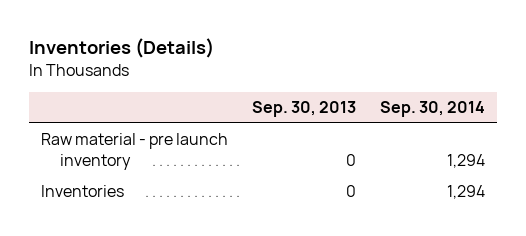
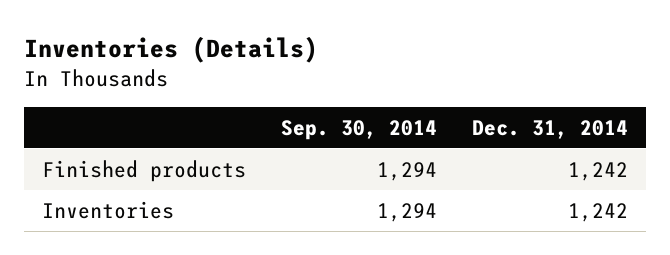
[251,101,356,118] Sep. 30, 2013 -> none
none -> [472,119,629,139] Dec. 31, 2014
[40,133,228,170] Raw material - pre launch inventory -> [42,159,247,182] Finished products

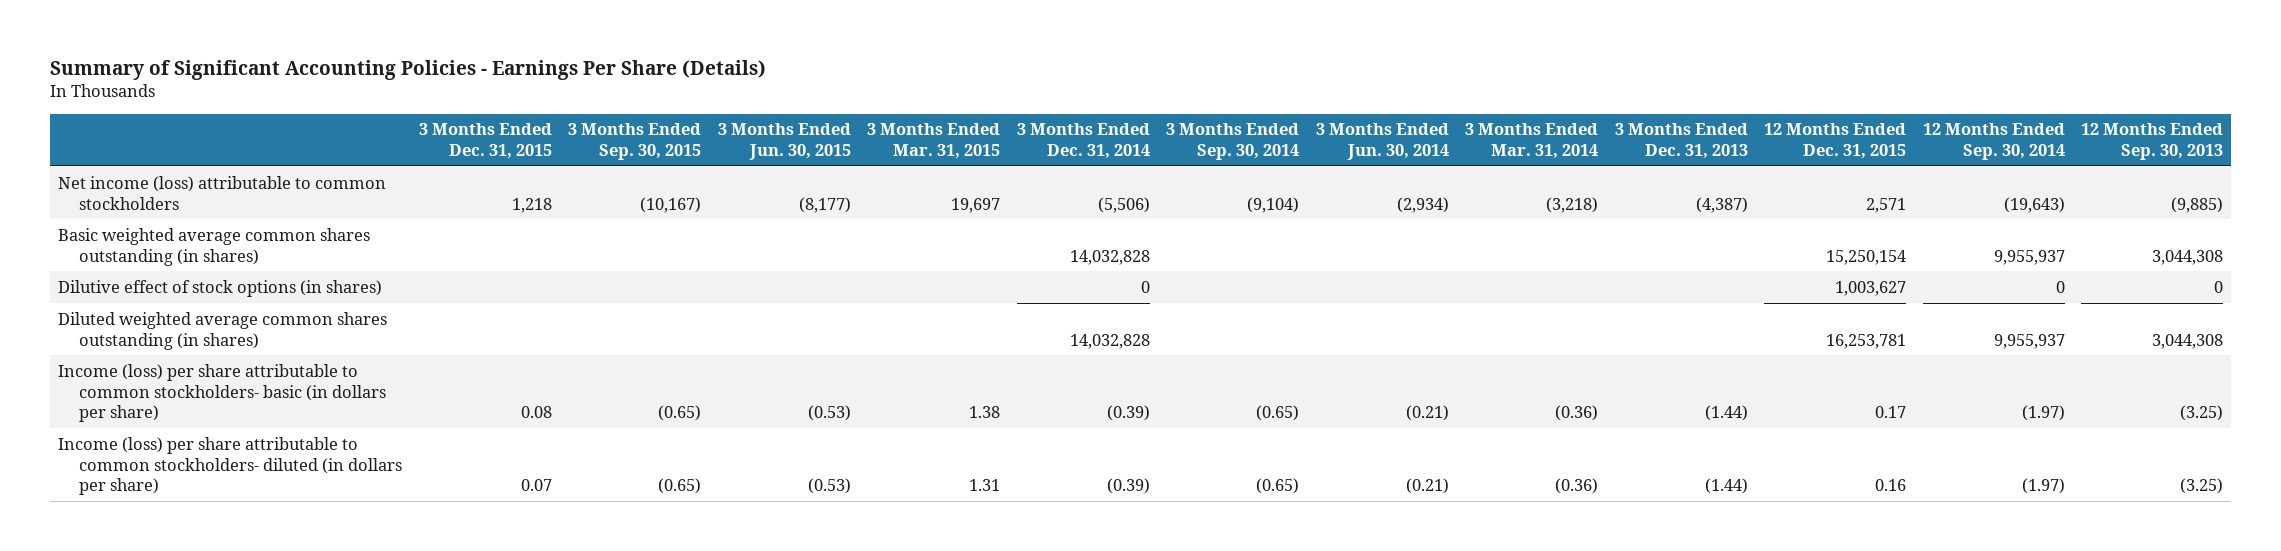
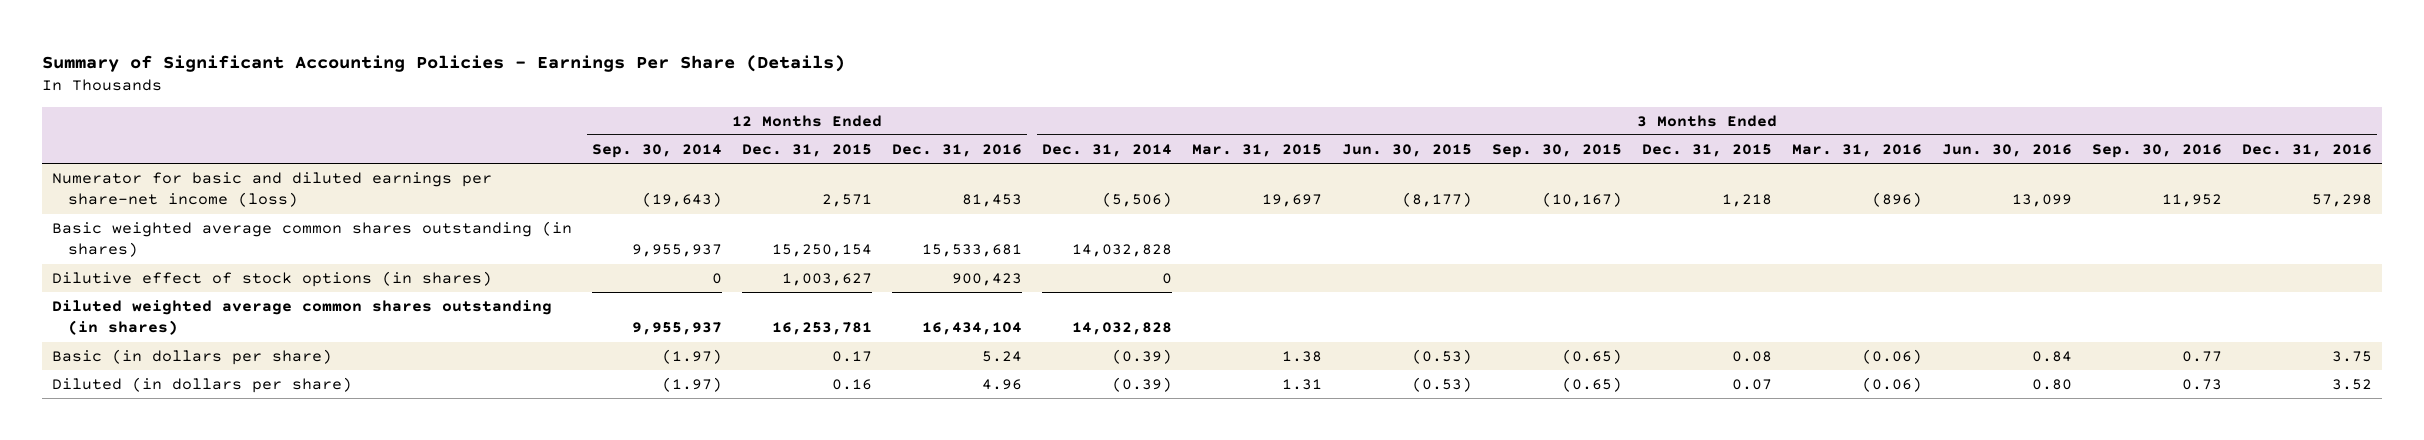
[1166,123,1300,161] 3 Months Ended Sep. 30, 2014 -> none
[1315,123,1449,161] 3 Months Ended Jun. 30, 2014 -> none
[1465,123,1599,160] 3 Months Ended Mar. 31, 2014 -> none
[1614,123,1748,160] 3 Months Ended Dec. 31, 2013 -> none
[2081,123,2224,161] 12 Months Ended Sep. 30, 2013 -> none
none -> [891,143,1022,157] Dec. 31, 2016
none -> [1791,143,1922,157] Mar. 31, 2016
none -> [1941,143,2072,157] Jun. 30, 2016
none -> [2091,143,2222,158] Sep. 30, 2016
none -> [2241,143,2372,157] Dec. 31, 2016
[58,175,387,210] Net income (loss) attributable to common stockholders -> [51,172,492,208] Numerator for basic and diluted earnings per share-net income (loss)
[58,363,387,423] Income (loss) per share attributable to common stockholders- basic (in dollars per share) -> [51,349,332,366] Basic (in dollars per share)
[58,436,403,496] Income (loss) per share attributable to common stockholders- diluted (in dollars per share) -> [51,377,352,394] Diluted (in dollars per share)

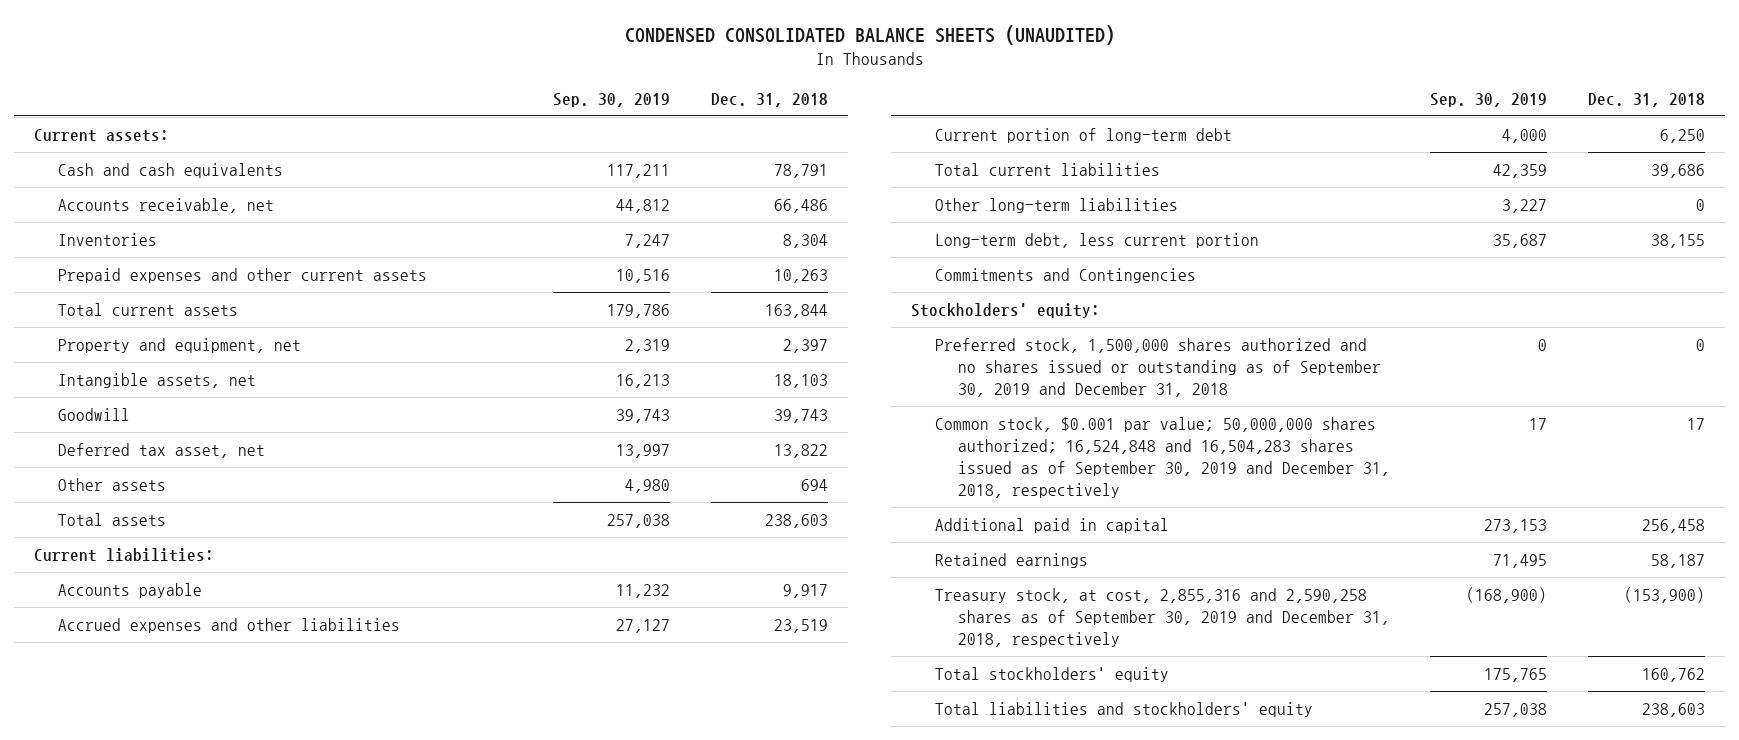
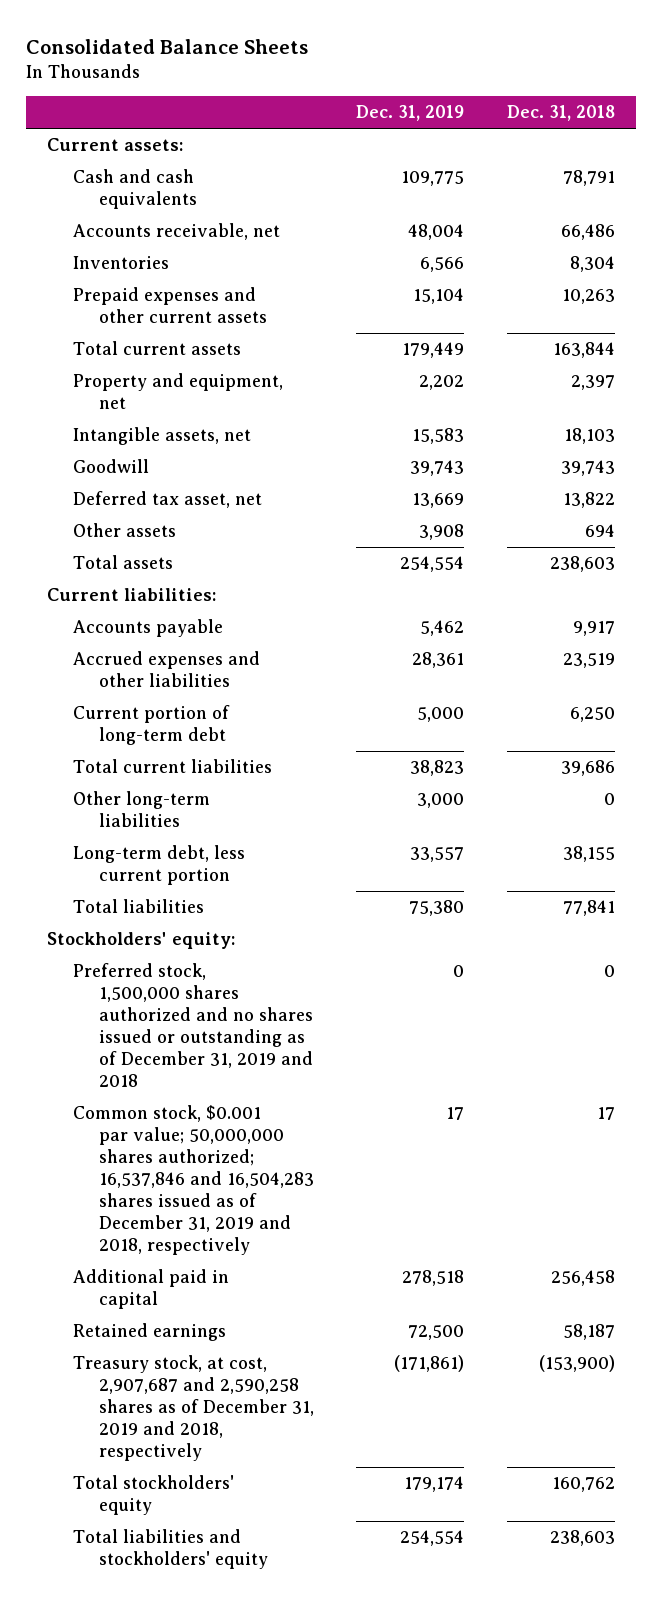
[624,24,1115,45] CONDENSED CONSOLIDATED BALANCE SHEETS (UNAUDITED) -> [25,38,308,54] Consolidated Balance Sheets
[553,92,671,107] Sep. 30, 2019 -> none
none -> [356,105,465,122] Dec. 31, 2019
[934,268,1196,284] Commitments and Contingencies -> none
none -> [72,899,204,914] Total liabilities
[934,338,1381,398] Preferred stock, 1,500,000 shares authorized and no shares issued or outstanding as of September 30, 2019 and December 31, 2018 -> [72,963,314,1087] Preferred stock, 1,500,000 shares authorized and no shares issued or outstanding as of December 31, 2019 and 2018
[934,417,1390,499] Common stock, $0.001 par value; 50,000,000 shares authorized; 16,524,848 and 16,504,283 shares issued as of September 30, 2019 and December 31, 2018, respectively -> [72,1105,315,1255] Common stock, $0.001 par value; 50,000,000 shares authorized; 16,537,846 and 16,504,283 shares issued as of December 31, 2019 and 2018, respectively
[934,588,1390,648] Treasury stock, at cost, 2,855,316 and 2,590,258 shares as of September 30, 2019 and December 31, 2018, respectively -> [72,1355,315,1462] Treasury stock, at cost, 2,907,687 and 2,590,258 shares as of December 31, 2019 and 2018, respectively

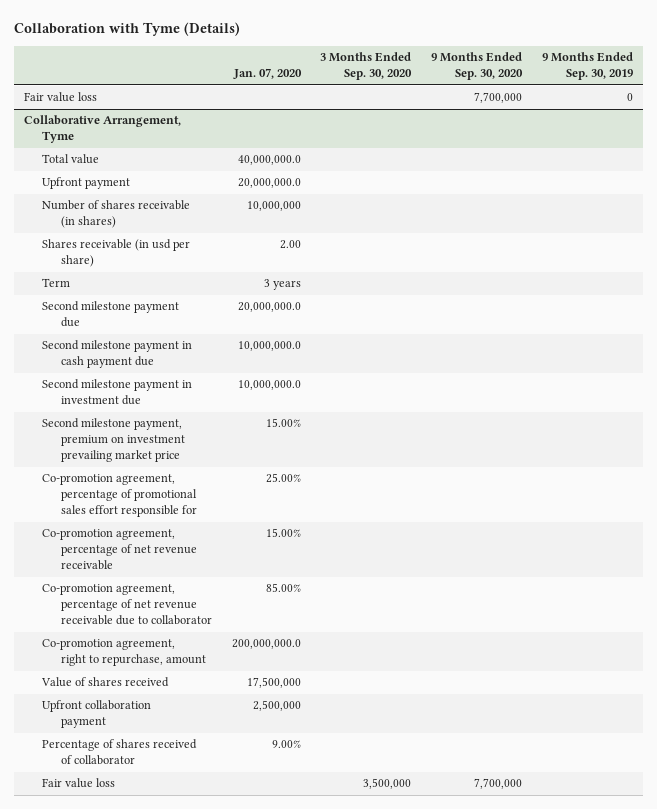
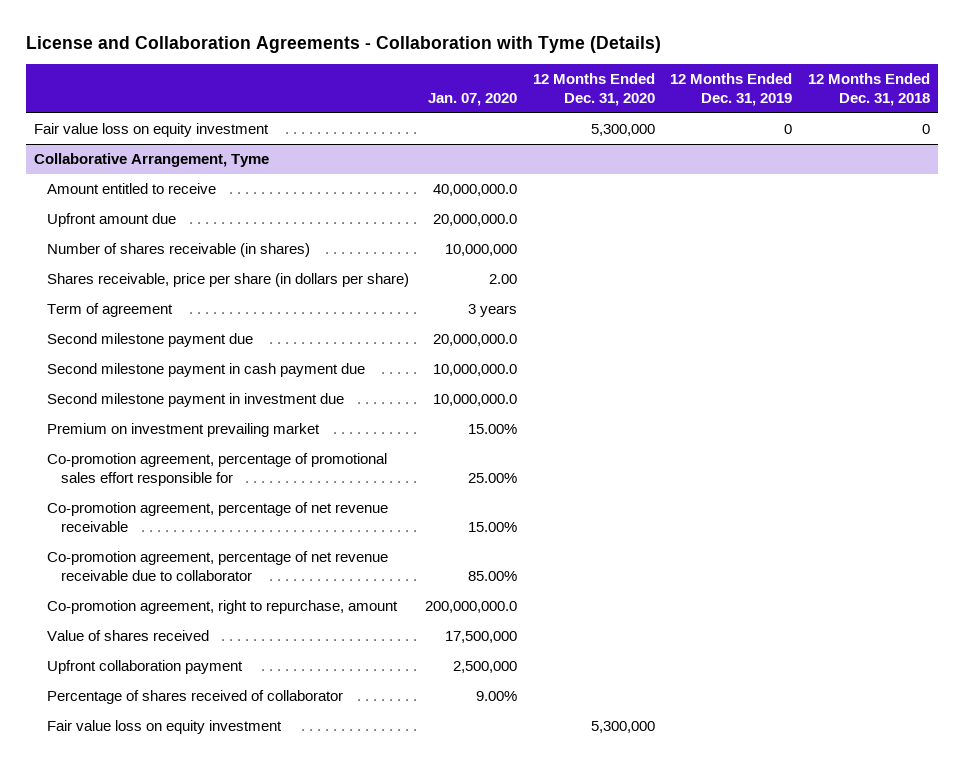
[13,22,240,37] Collaboration with Tyme (Details) -> [25,36,661,54] License and Collaboration Agreements - Collaboration with Tyme (Details)
[320,52,413,81] 3 Months Ended Sep. 30, 2020 -> none
[431,52,524,81] 9 Months Ended Sep. 30, 2020 -> none
[541,52,633,81] 9 Months Ended Sep. 30, 2019 -> none
none -> [532,73,655,106] 12 Months Ended Dec. 31, 2020
none -> [670,73,793,106] 12 Months Ended Dec. 31, 2019
none -> [807,73,930,106] 12 Months Ended Dec. 31, 2018
[23,92,97,103] Fair value loss -> [33,123,269,138] Fair value loss on equity investment
[42,154,100,165] Total value -> [47,183,217,195] Amount entitled to receive
[42,177,131,190] Upfront payment -> [47,213,177,228] Upfront amount due
[42,239,191,268] Shares receivable (in usd per share) -> [47,273,410,288] Shares receivable, price per share (in dollars per share)
[42,278,71,288] Term -> [47,303,174,318] Term of agreement
[42,418,186,463] Second milestone payment, premium on investment prevailing market price -> [47,423,321,438] Premium on investment prevailing market
[42,778,116,789] Fair value loss -> [47,720,283,735] Fair value loss on equity investment

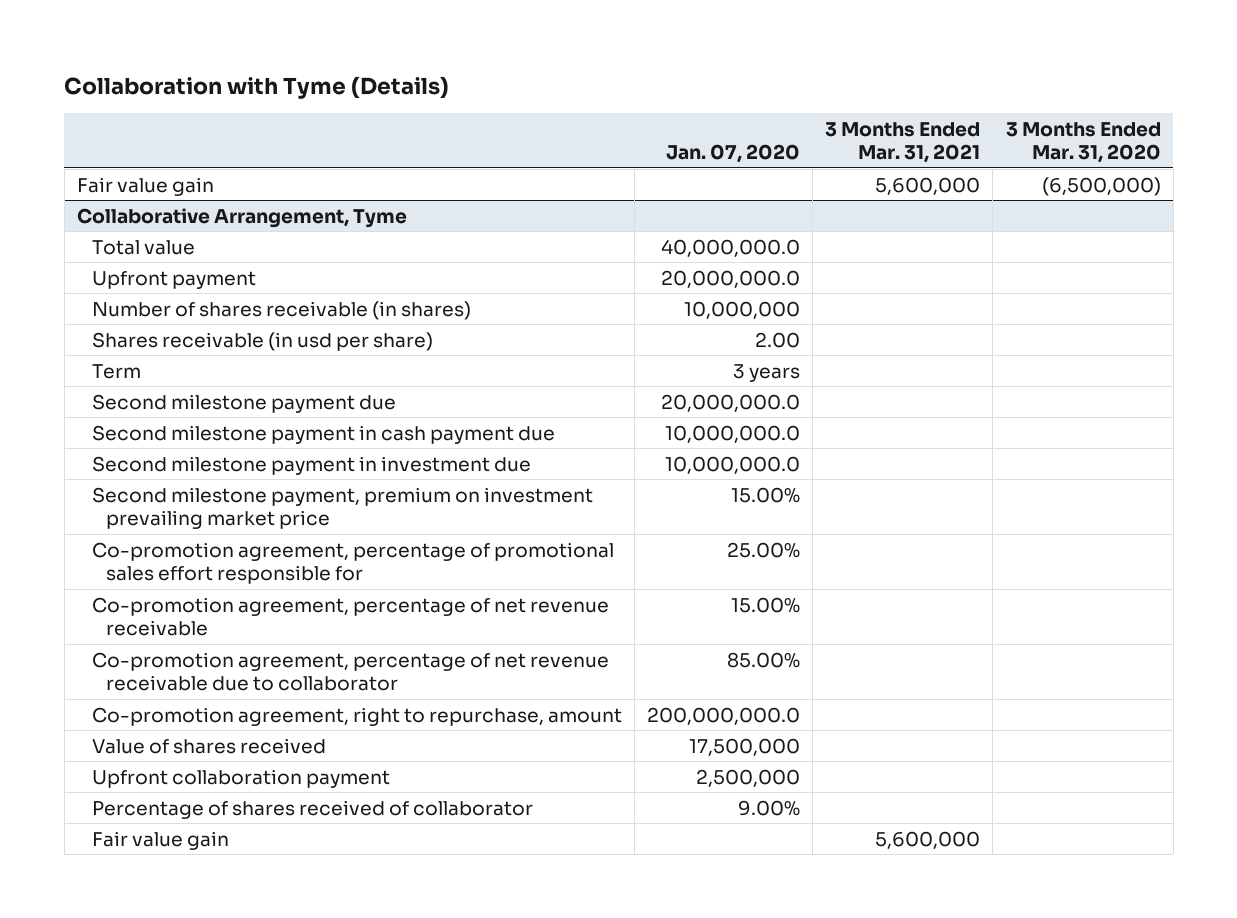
[25,36,661,54] License and Collaboration Agreements - Collaboration with Tyme (Details) -> [64,75,450,99] Collaboration with Tyme (Details)
[532,73,655,106] 12 Months Ended Dec. 31, 2020 -> none
[670,73,793,106] 12 Months Ended Dec. 31, 2019 -> none
[807,73,930,106] 12 Months Ended Dec. 31, 2018 -> none
none -> [825,121,981,164] 3 Months Ended Mar. 31, 2021
none -> [1005,121,1161,164] 3 Months Ended Mar. 31, 2020
[33,123,269,138] Fair value loss on equity investment -> [76,176,214,196] Fair value gain
[47,183,217,195] Amount entitled to receive -> [91,239,195,255] Total value
[47,213,177,228] Upfront amount due -> [91,270,256,289] Upfront payment
[47,273,410,288] Shares receivable, price per share (in dollars per share) -> [91,331,433,351] Shares receivable (in usd per share)
[47,303,174,318] Term of agreement -> [91,363,141,379] Term
[47,423,321,438] Premium on investment prevailing market -> [91,486,593,529] Second milestone payment, premium on investment prevailing market price
[47,720,283,735] Fair value loss on equity investment -> [91,830,229,850] Fair value gain

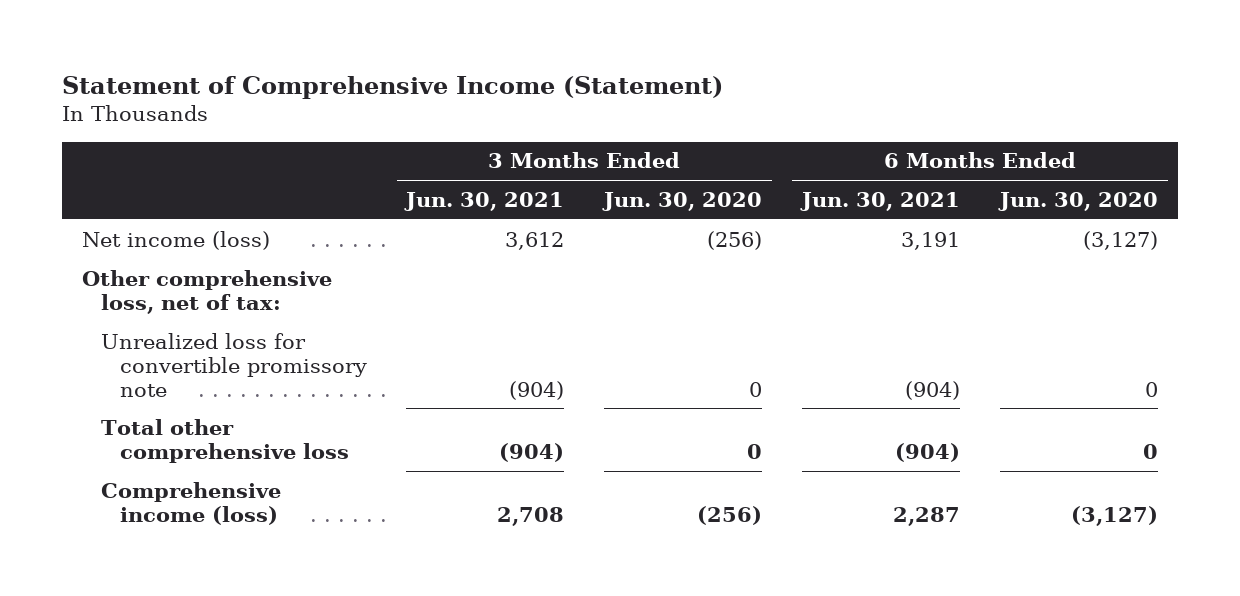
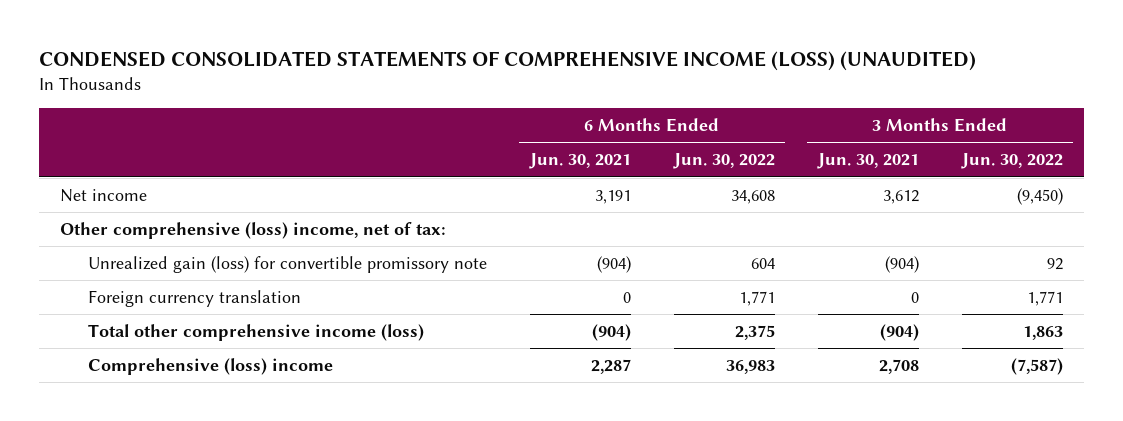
[61,75,723,99] Statement of Comprehensive Income (Statement) -> [38,51,976,72] CONDENSED CONSOLIDATED STATEMENTS OF COMPREHENSIVE INCOME (LOSS) (UNAUDITED)
[602,191,763,211] Jun. 30, 2020 -> none
[997,191,1158,211] Jun. 30, 2020 -> none
none -> [672,153,775,170] Jun. 30, 2022
none -> [960,153,1063,170] Jun. 30, 2022
[81,230,270,250] Net income (loss) -> [60,188,148,202] Net income
[81,269,332,314] Other comprehensive loss, net of tax: -> [60,221,447,239] Other comprehensive (loss) income, net of tax:
[100,332,367,397] Unrealized loss for convertible promissory note -> [87,255,487,273] Unrealized gain (loss) for convertible promissory note
none -> [87,289,301,307] Foreign currency translation
[100,418,349,463] Total other comprehensive loss -> [87,323,424,341] Total other comprehensive income (loss)
[100,481,281,525] Comprehensive income (loss) -> [87,357,333,375] Comprehensive (loss) income

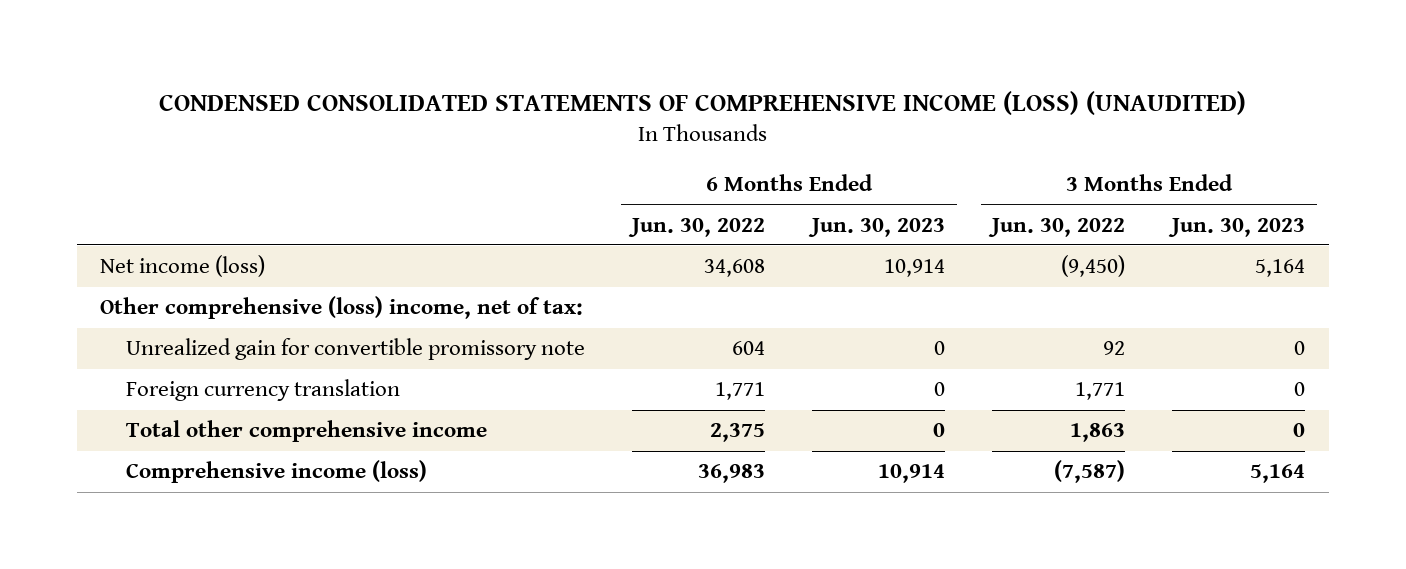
[528,153,631,170] Jun. 30, 2021 -> none
[816,153,919,170] Jun. 30, 2021 -> none
none -> [808,217,946,237] Jun. 30, 2023
none -> [1168,217,1306,237] Jun. 30, 2023
[60,188,148,202] Net income -> [100,255,266,278] Net income (loss)
[87,255,487,273] Unrealized gain (loss) for convertible promissory note -> [126,338,586,361] Unrealized gain for convertible promissory note
[87,323,424,341] Total other comprehensive income (loss) -> [126,420,488,443] Total other comprehensive income
[87,357,333,375] Comprehensive (loss) income -> [126,460,428,484] Comprehensive income (loss)

